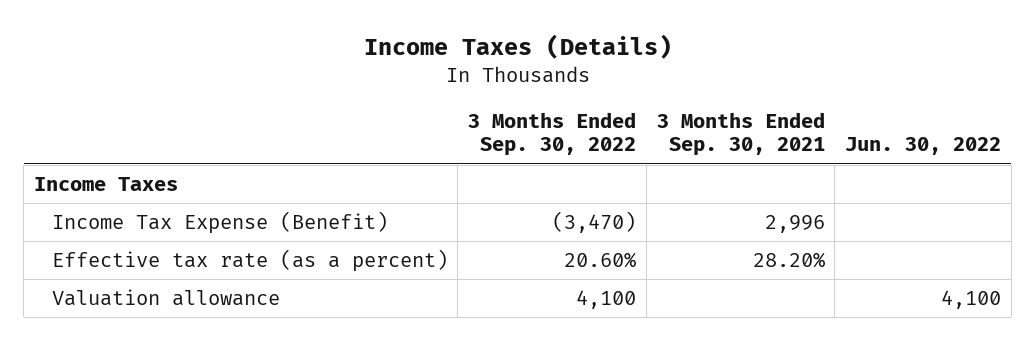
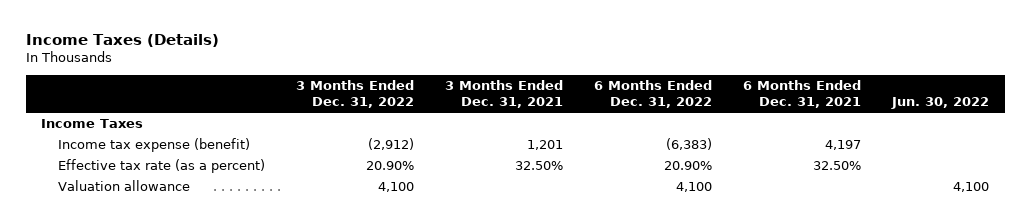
[468,111,637,157] 3 Months Ended Sep. 30, 2022 -> none
[656,111,825,157] 3 Months Ended Sep. 30, 2021 -> none
none -> [296,80,415,109] 3 Months Ended Dec. 31, 2022
none -> [445,80,564,109] 3 Months Ended Dec. 31, 2021
none -> [594,80,713,109] 6 Months Ended Dec. 31, 2022
none -> [743,80,862,109] 6 Months Ended Dec. 31, 2021
[51,211,388,235] Income Tax Expense (Benefit) -> [58,138,251,153] Income tax expense (benefit)

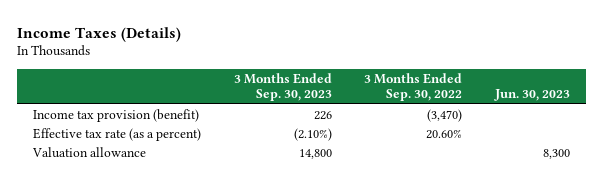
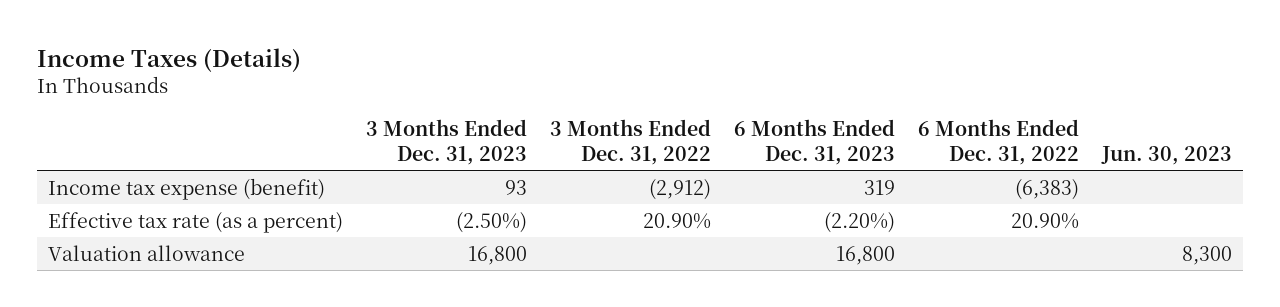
[233,72,332,102] 3 Months Ended Sep. 30, 2023 -> none
[364,72,463,102] 3 Months Ended Sep. 30, 2022 -> none
none -> [366,119,528,165] 3 Months Ended Dec. 31, 2023
none -> [550,119,712,165] 3 Months Ended Dec. 31, 2022
none -> [733,119,895,165] 6 Months Ended Dec. 31, 2023
none -> [917,119,1079,165] 6 Months Ended Dec. 31, 2022
[33,109,200,123] Income tax provision (benefit) -> [48,177,326,200] Income tax expense (benefit)

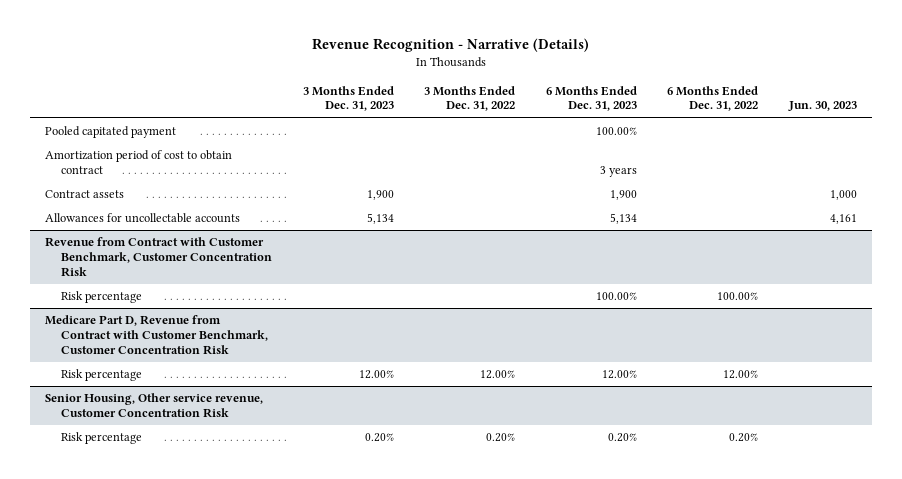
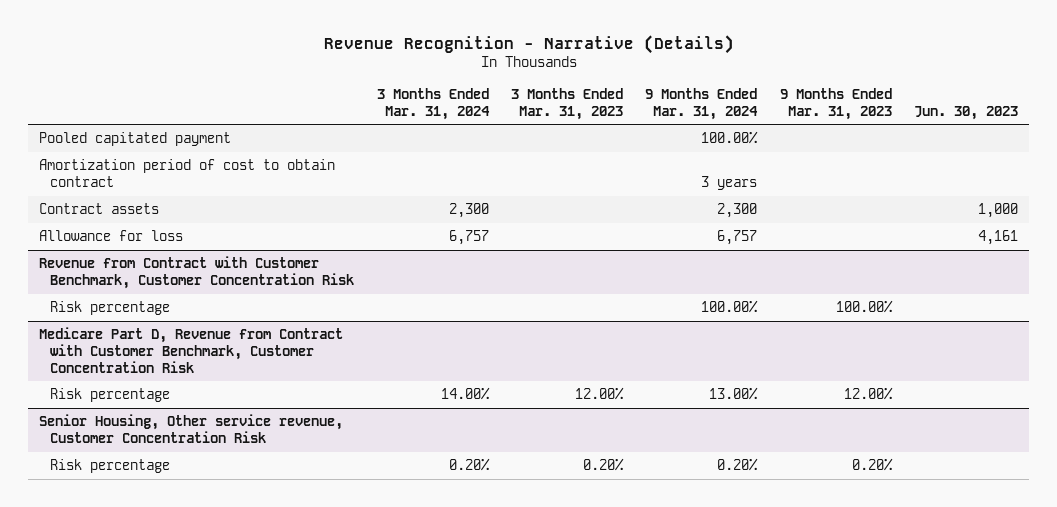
[302,85,394,112] 3 Months Ended Dec. 31, 2023 -> none
[424,85,516,112] 3 Months Ended Dec. 31, 2022 -> none
[545,85,637,112] 6 Months Ended Dec. 31, 2023 -> none
[667,85,759,112] 6 Months Ended Dec. 31, 2022 -> none
none -> [376,87,490,120] 3 Months Ended Mar. 31, 2024
none -> [511,87,624,120] 3 Months Ended Mar. 31, 2023
none -> [645,87,759,120] 9 Months Ended Mar. 31, 2024
none -> [779,87,892,120] 9 Months Ended Mar. 31, 2023
[45,213,241,224] Allowances for uncollectable accounts -> [39,230,184,242] Allowance for loss

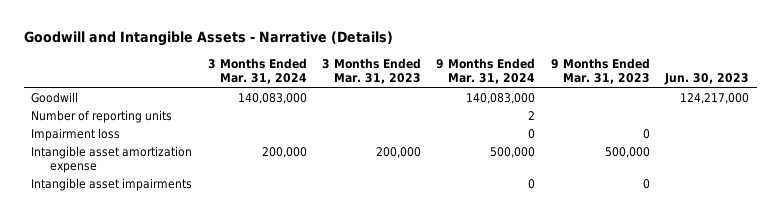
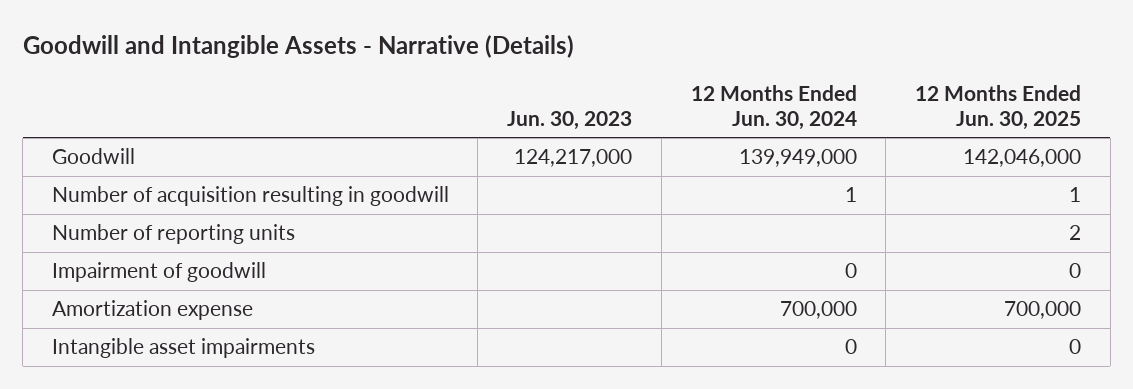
[207,58,307,85] 3 Months Ended Mar. 31, 2024 -> none
[322,58,422,85] 3 Months Ended Mar. 31, 2023 -> none
[436,58,536,85] 9 Months Ended Mar. 31, 2024 -> none
[550,58,650,85] 9 Months Ended Mar. 31, 2023 -> none
none -> [690,85,857,130] 12 Months Ended Jun. 30, 2024
none -> [914,85,1081,130] 12 Months Ended Jun. 30, 2025
none -> [51,186,449,207] Number of acquisition resulting in goodwill
[31,127,121,141] Impairment loss -> [51,262,266,283] Impairment of goodwill
[31,145,193,173] Intangible asset amortization expense -> [51,300,253,321] Amortization expense

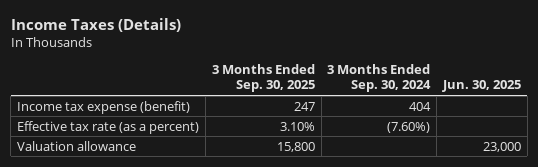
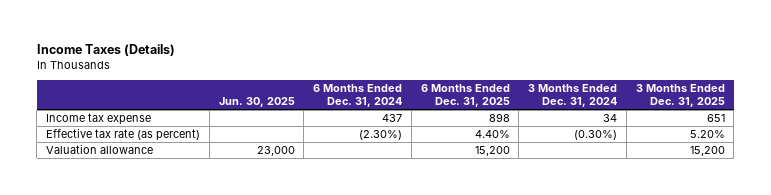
[211,64,315,93] 3 Months Ended Sep. 30, 2025 -> none
[327,64,432,93] 3 Months Ended Sep. 30, 2024 -> none
none -> [313,83,403,108] 6 Months Ended Dec. 31, 2024
none -> [420,83,510,108] 6 Months Ended Dec. 31, 2025
none -> [528,83,618,108] 3 Months Ended Dec. 31, 2024
none -> [635,83,725,108] 3 Months Ended Dec. 31, 2025
[17,100,191,114] Income tax expense (benefit) -> [46,113,152,126] Income tax expense
[17,120,200,134] Effective tax rate (as a percent) -> [46,128,201,142] Effective tax rate (as percent)

